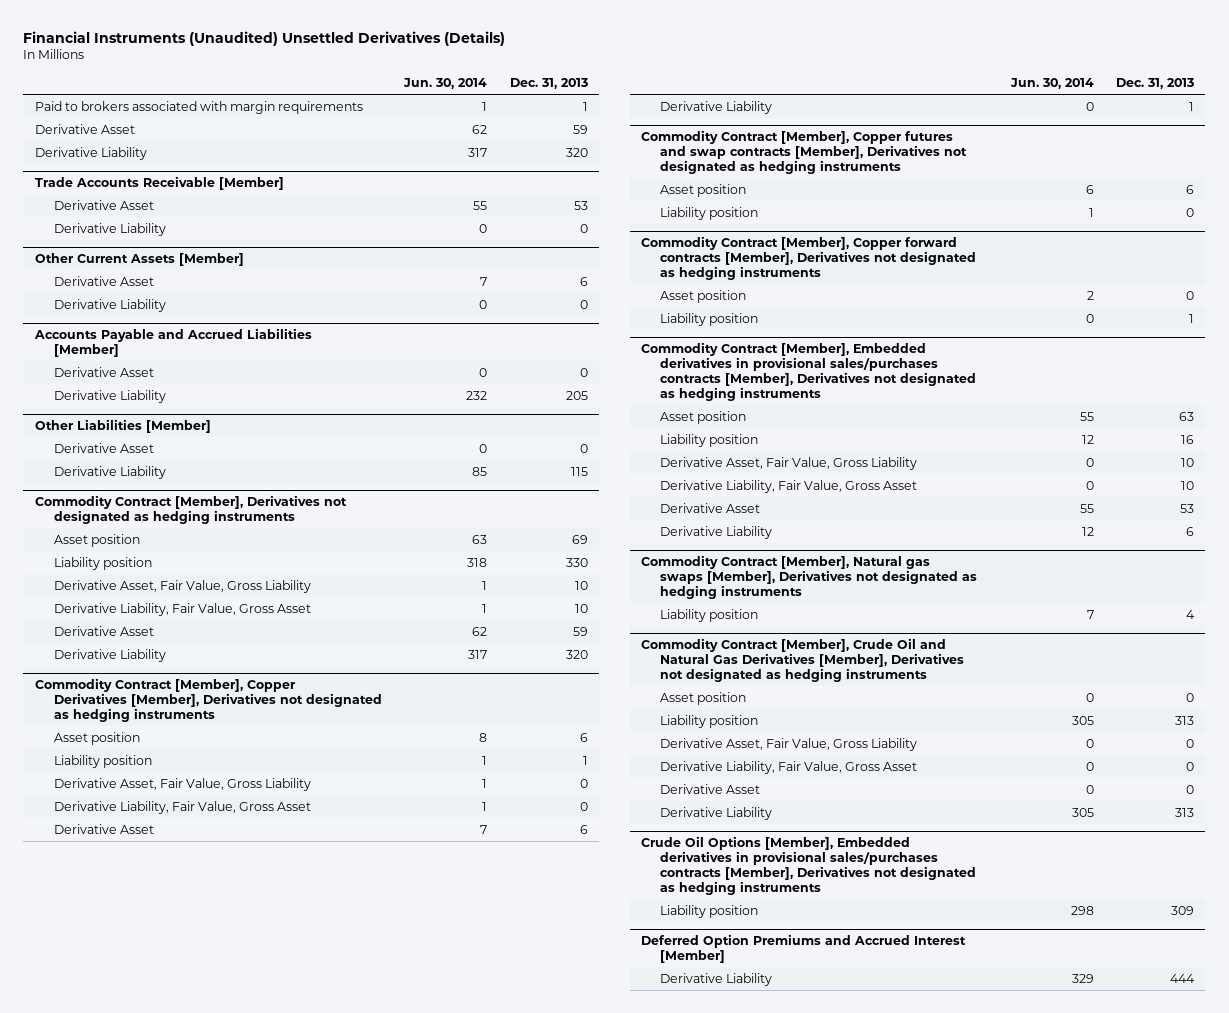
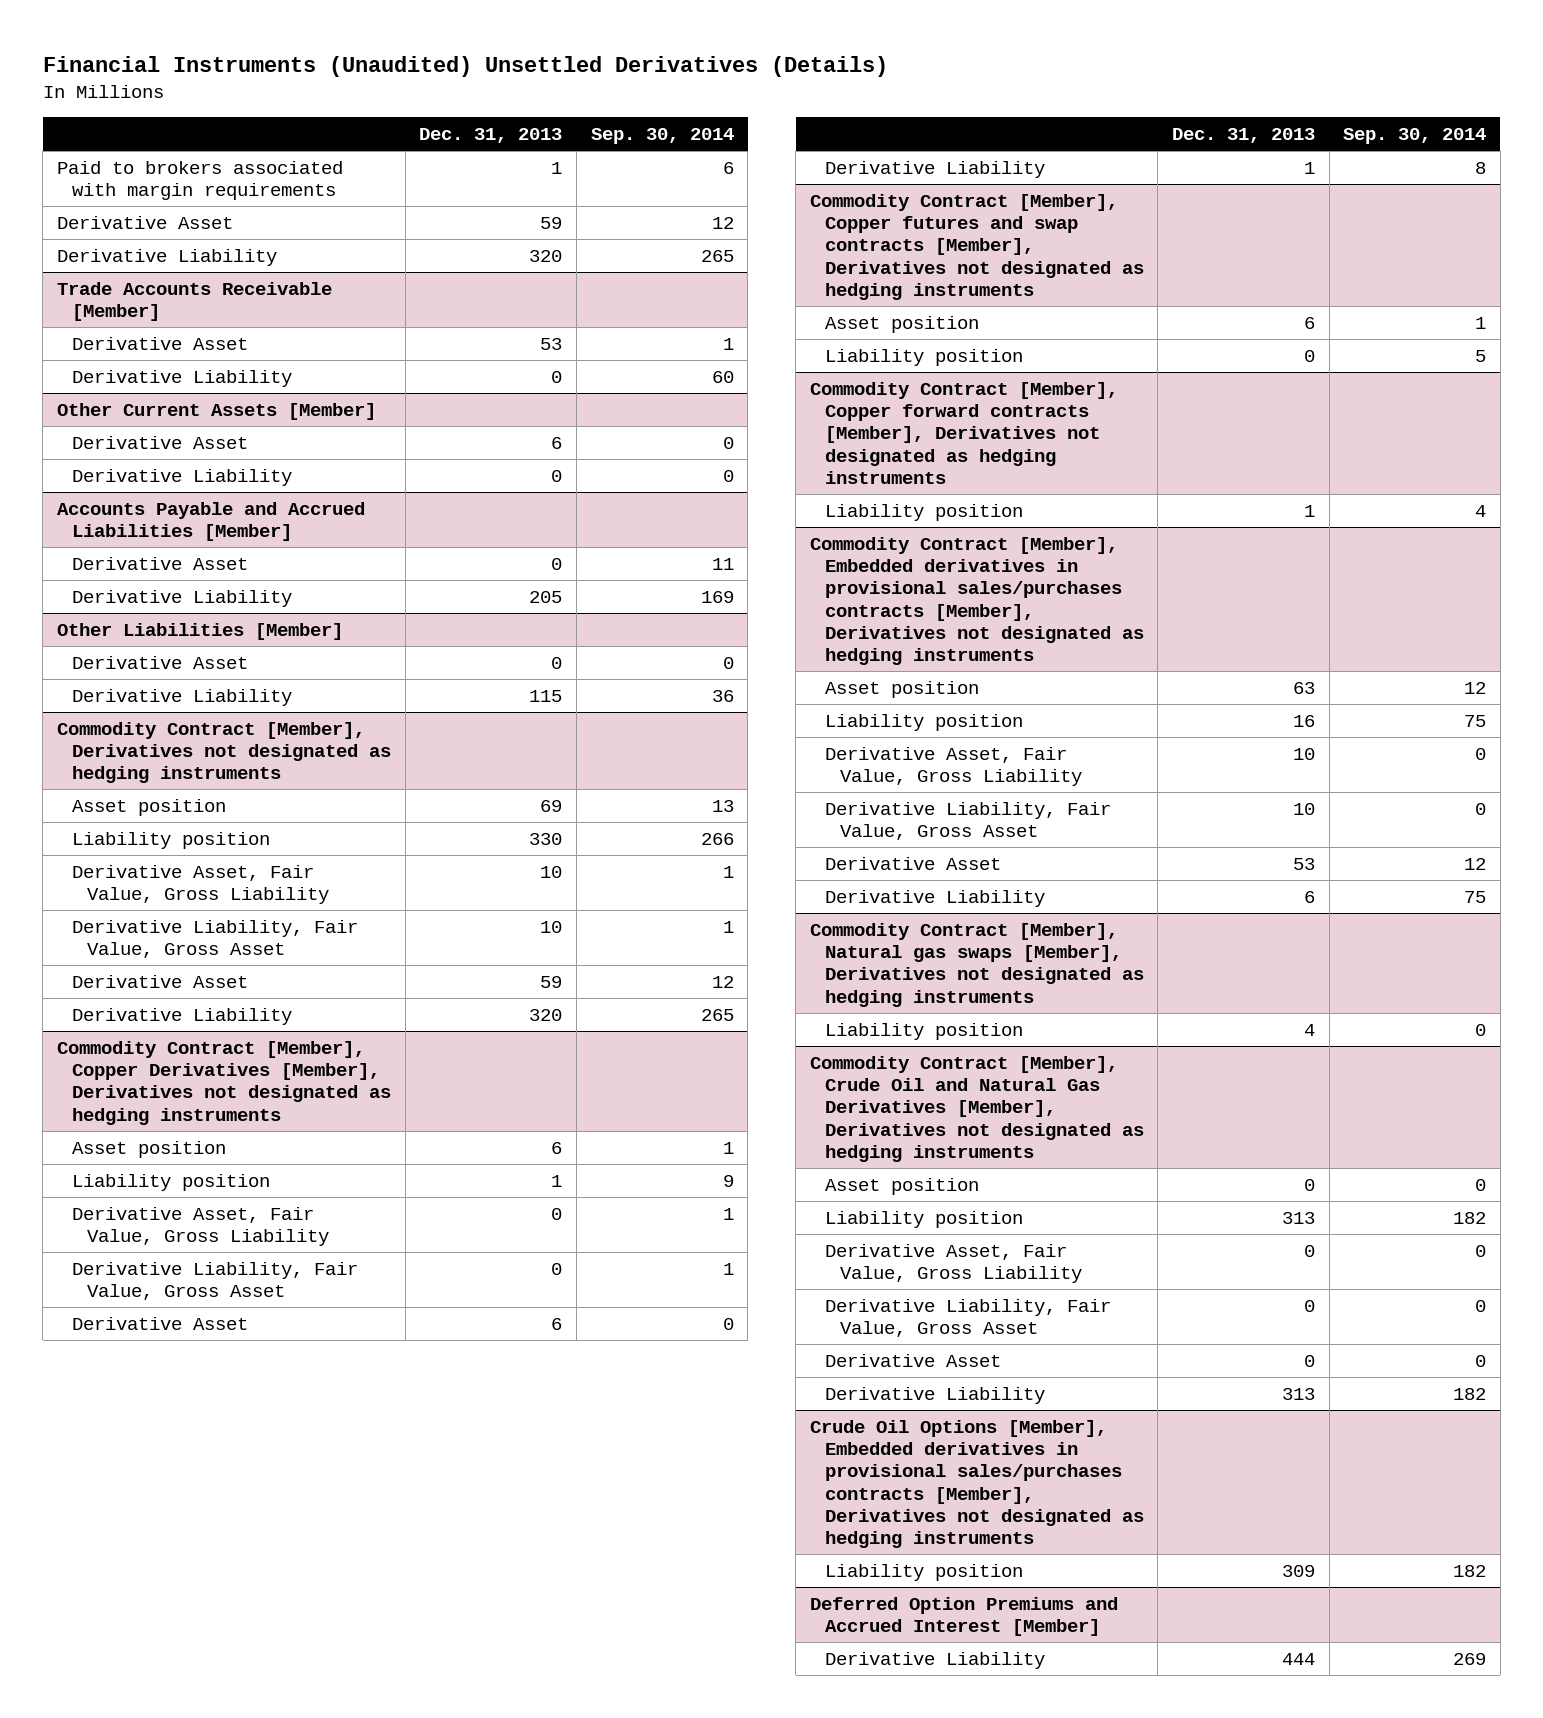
[403,78,488,90] Jun. 30, 2014 -> none
none -> [590,128,734,145] Sep. 30, 2014
[660,289,747,303] Asset position -> none

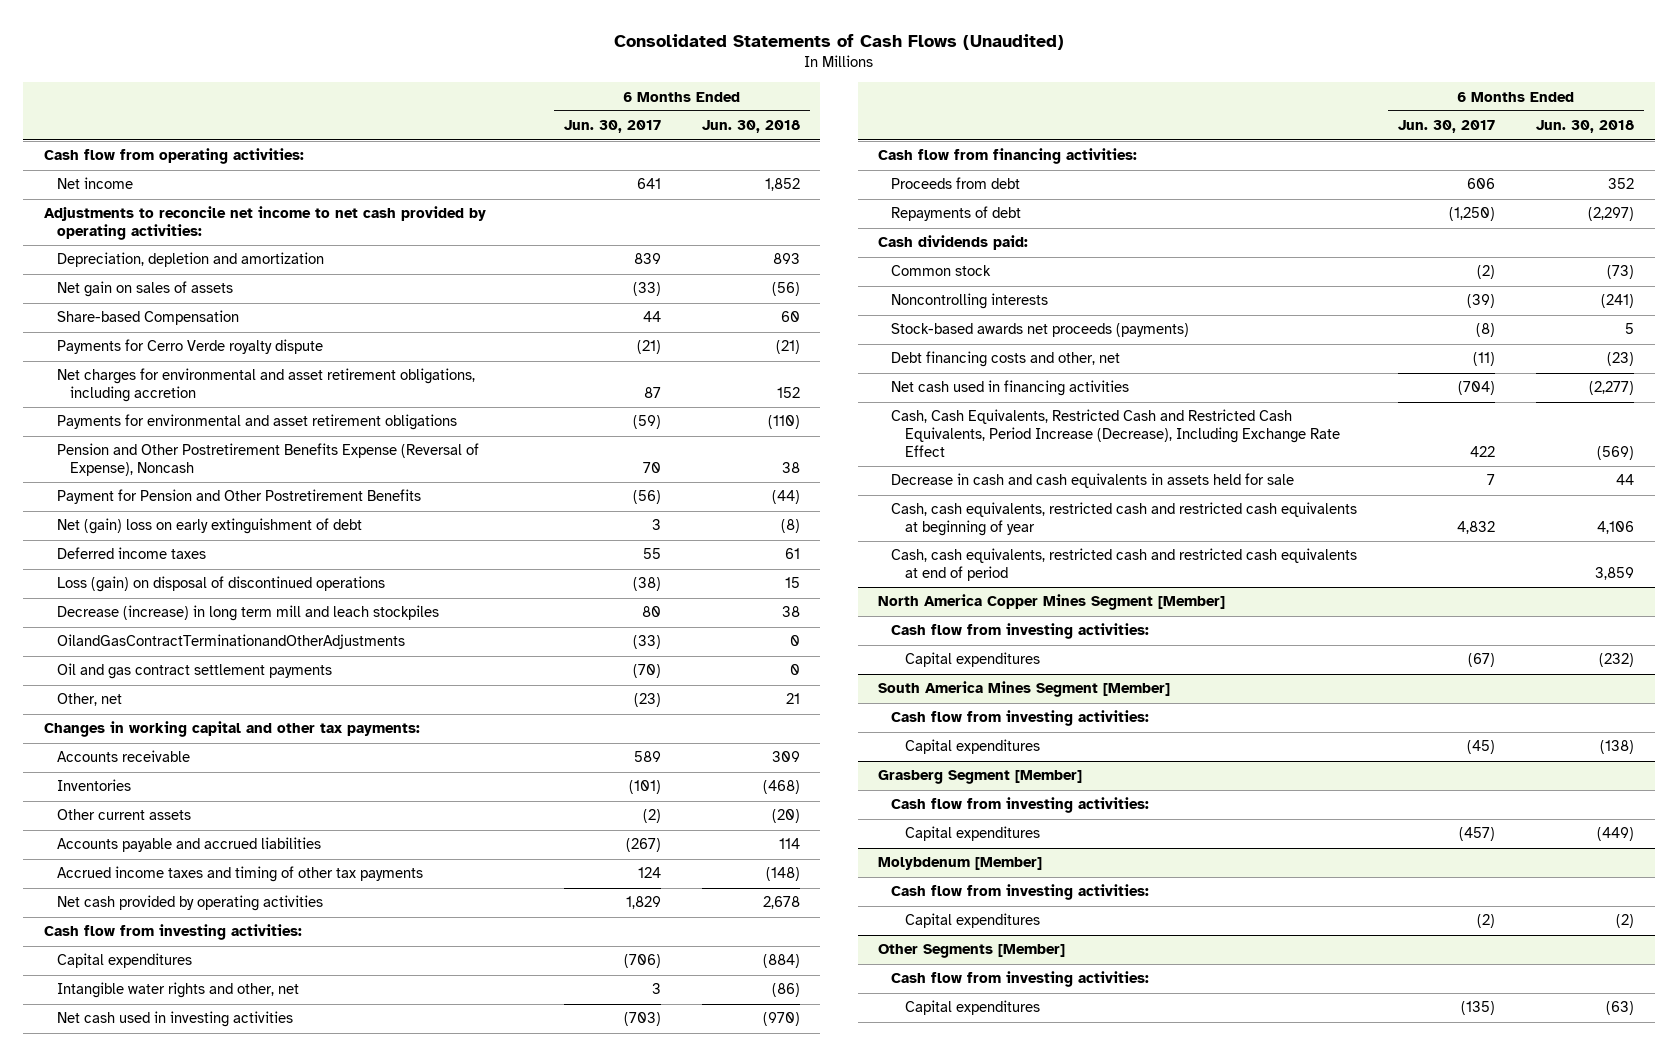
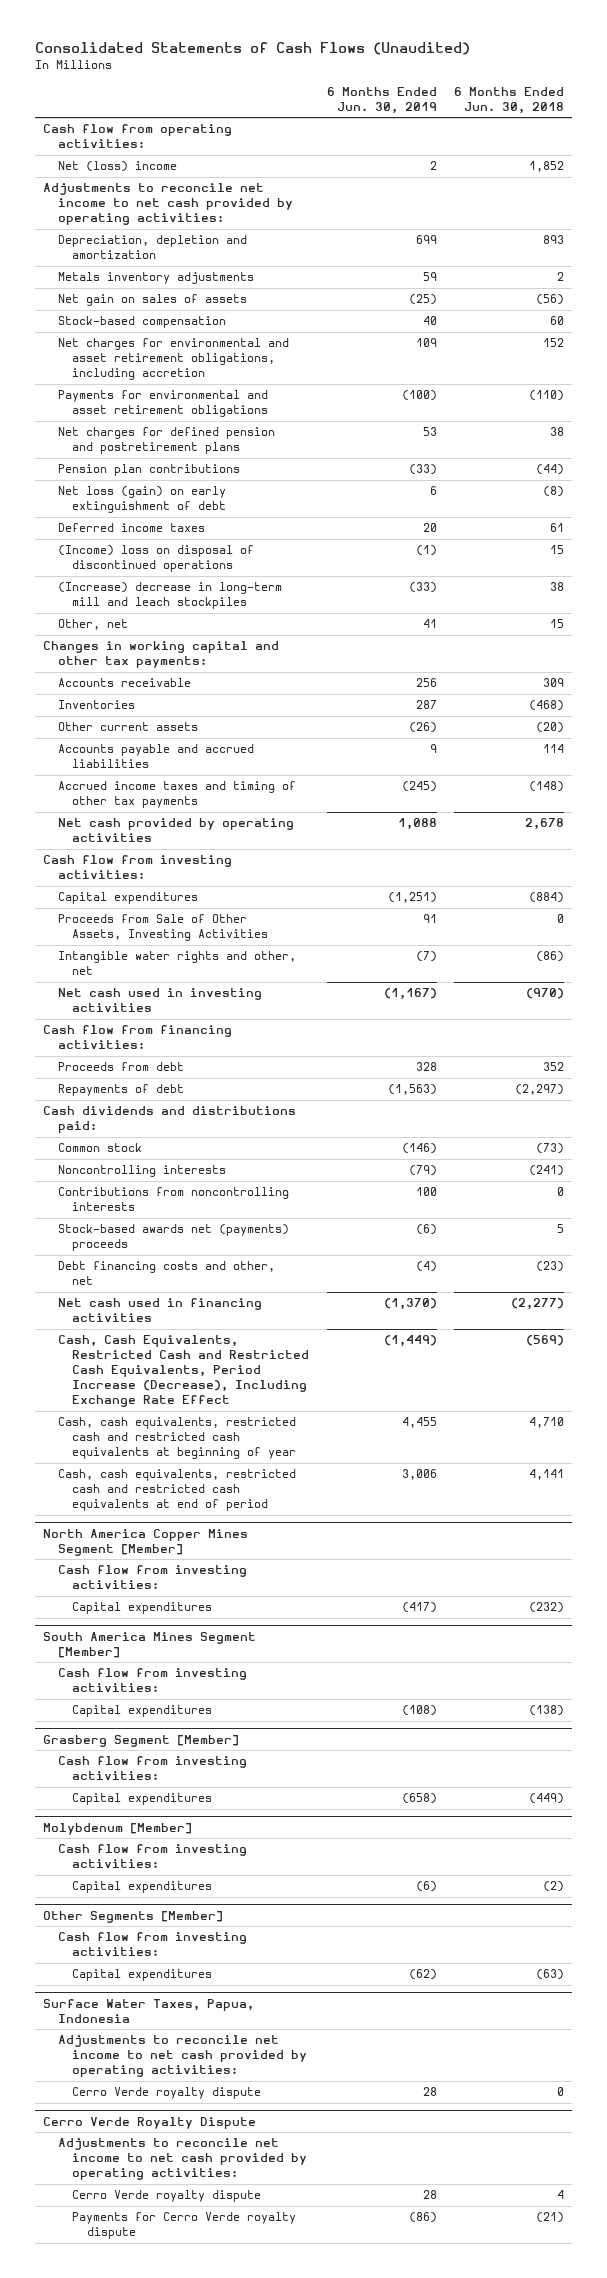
[563,120,661,134] Jun. 30, 2017 -> none
none -> [326,86,437,114] 6 Months Ended Jun. 30, 2019
[56,177,133,190] Net income -> [57,161,177,173] Net (loss) income
none -> [57,272,254,285] Metals inventory adjustments
[56,339,323,355] Payments for Cerro Verde royalty dispute -> none
[56,310,239,326] Share-based Compensation -> [57,316,226,329] Stock-based compensation
[56,443,479,477] Pension and Other Postretirement Benefits Expense (Reversal of Expense), Noncash -> [57,427,275,455] Net charges for defined pension and postretirement plans
[56,489,421,505] Payment for Pension and Other Postretirement Benefits -> [57,464,240,477] Pension plan contributions
[56,518,362,535] Net (gain) loss on early extinguishment of debt -> [57,486,227,514] Net loss (gain) on early extinguishment of debt
[56,634,405,650] OilandGasContractTerminationandOtherAdjustments -> none
[56,663,332,680] Oil and gas contract settlement payments -> none
[56,576,385,593] Loss (gain) on disposal of discontinued operations -> [57,545,254,573] (Income) loss on disposal of discontinued operations
[56,605,439,622] Decrease (increase) in long term mill and leach stockpiles -> [57,582,282,610] (Increase) decrease in long-term mill and leach stockpiles
[785,693,800,705] 21 -> [549,619,564,629] 15
none -> [57,914,269,942] Proceeds from Sale of Other Assets, Investing Activities
[878,235,1029,251] Cash dividends paid: -> [43,1106,297,1134] Cash dividends and distributions paid:
none -> [57,1187,289,1212] Contributions from noncontrolling interests
[891,323,1190,338] Stock-based awards net proceeds (payments) -> [57,1224,289,1252] Stock-based awards net (payments) proceeds
[891,473,1295,489] Decrease in cash and cash equivalents in assets held for sale -> none
[1597,521,1635,535] 4,106 -> [528,1417,564,1429] 4,710
[1595,567,1635,581] 3,859 -> [528,1469,564,1481] 4,141
none -> [43,1998,255,2023] Surface Water Taxes, Papua, Indonesia
none -> [57,2035,308,2078] Adjustments to reconcile net income to net cash provided by operating activities:
none -> [72,2087,262,2100] Cerro Verde royalty dispute
none -> [43,2116,257,2129] Cerro Verde Royalty Dispute
none -> [57,2138,308,2181] Adjustments to reconcile net income to net cash provided by operating activities:
none -> [72,2190,262,2203] Cerro Verde royalty dispute
none -> [72,2212,297,2240] Payments for Cerro Verde royalty dispute

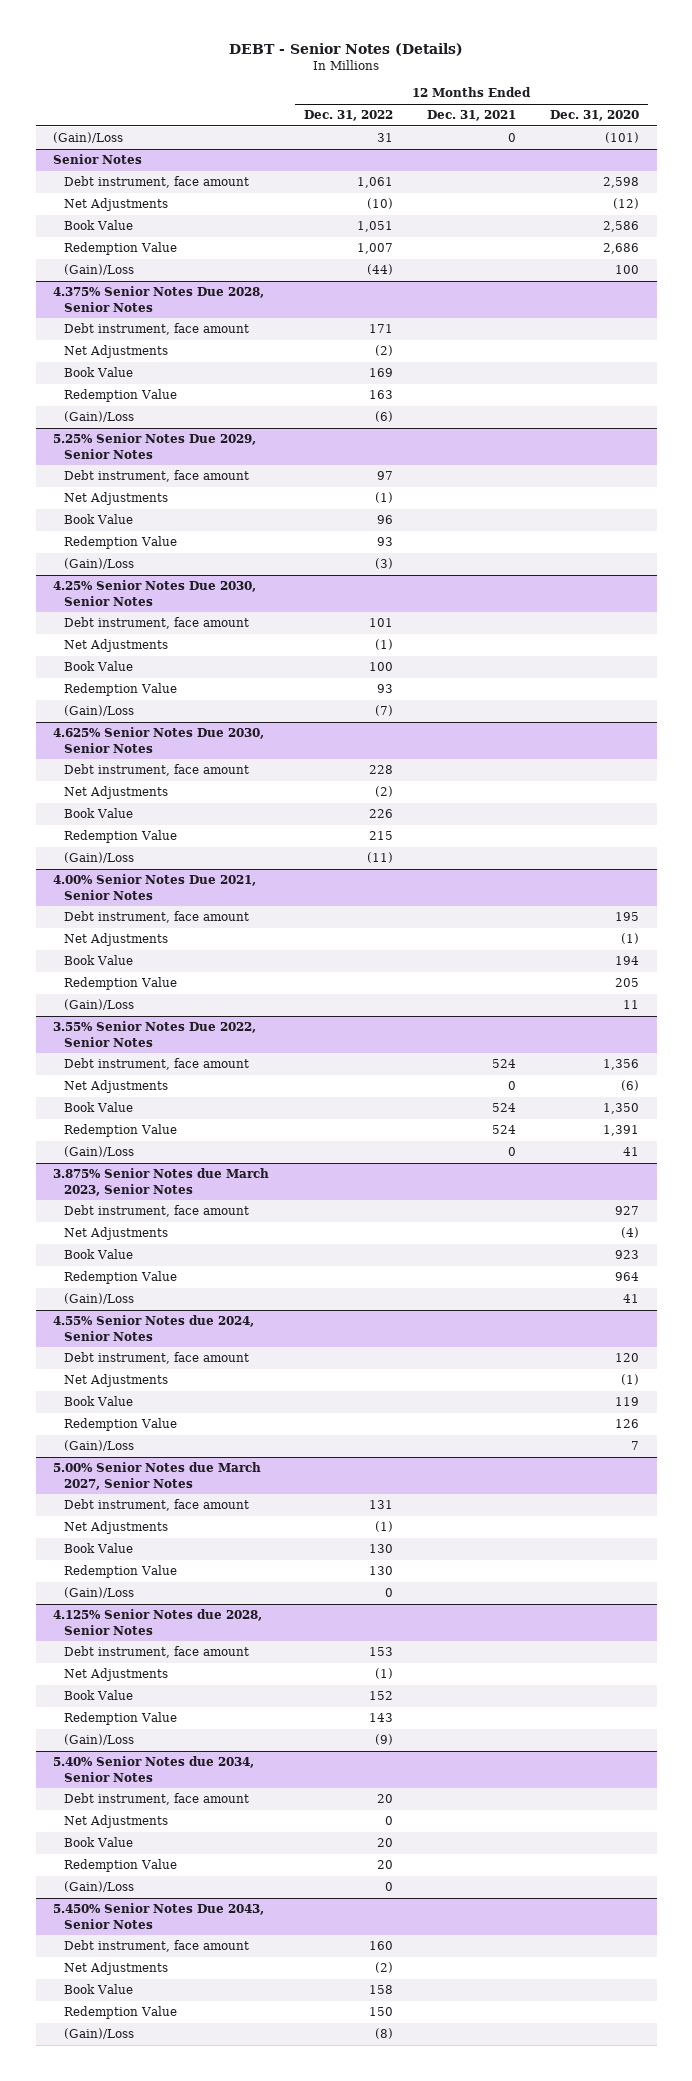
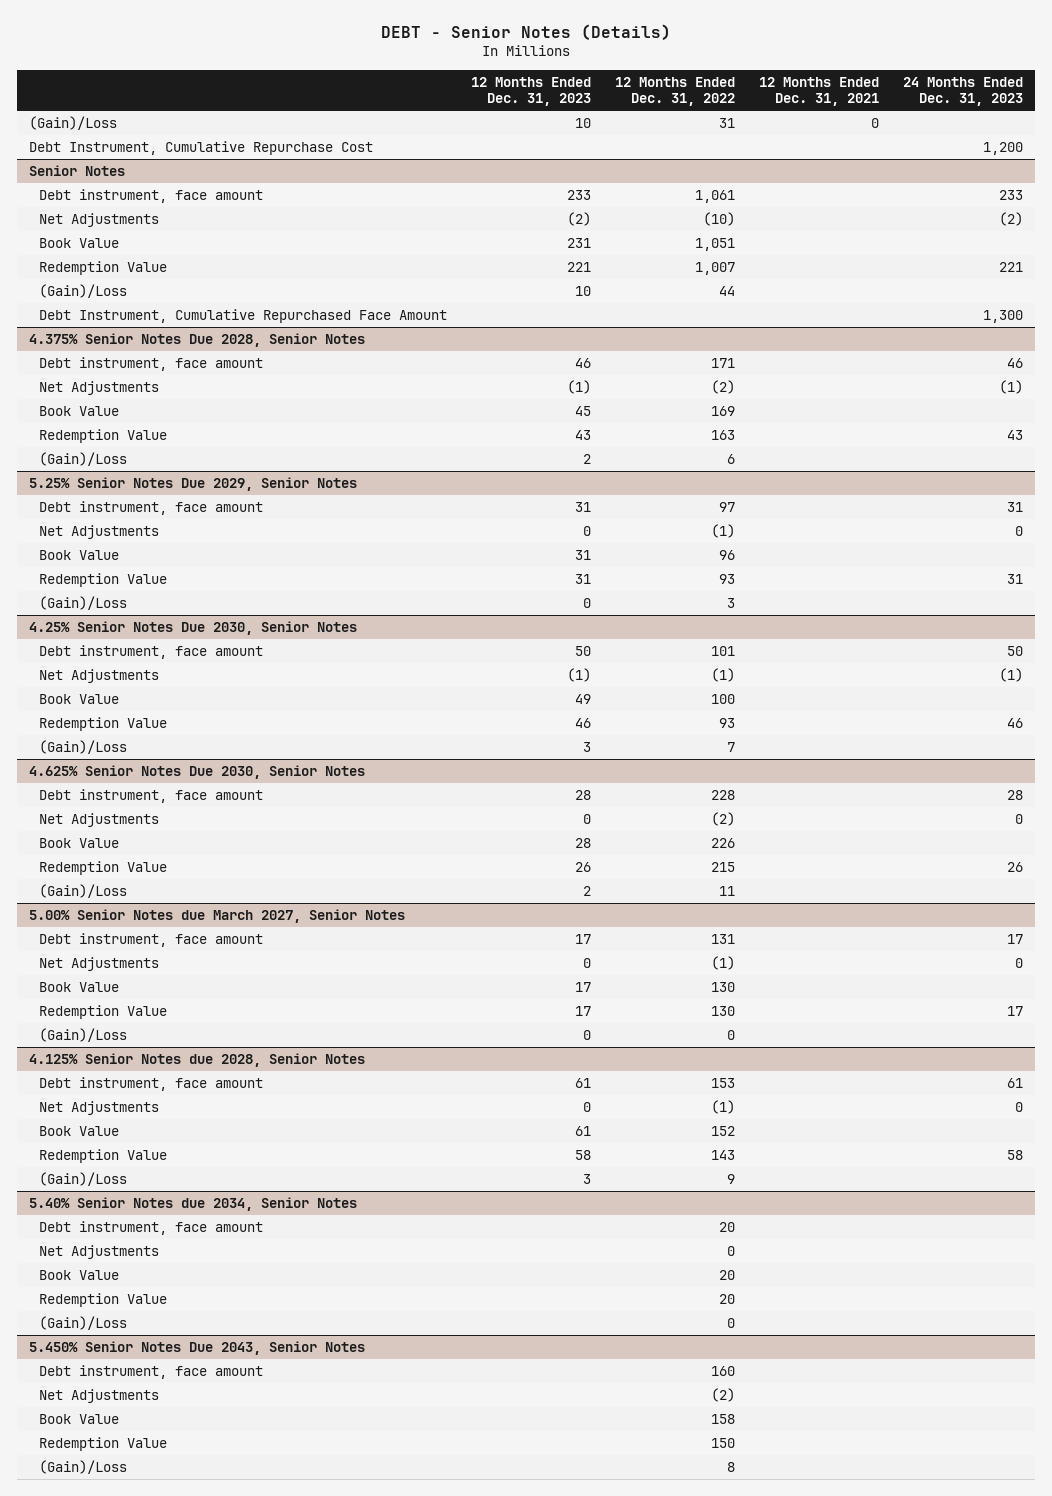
[550,110,640,122] Dec. 31, 2020 -> none
none -> [470,76,591,107] 12 Months Ended Dec. 31, 2023
none -> [903,76,1024,107] 24 Months Ended Dec. 31, 2023
none -> [28,140,373,155] Debt Instrument, Cumulative Repurchase Cost
[366,264,393,276] (44) -> [719,285,736,296] 44
none -> [38,308,447,323] Debt Instrument, Cumulative Repurchased Face Amount
[374,411,393,423] (6) -> [727,453,736,464] 6
[374,558,393,570] (3) -> [727,597,736,608] 3
[374,705,393,717] (7) -> [727,741,736,752] 7
[53,874,257,900] 4.00% Senior Notes Due 2021, Senior Notes -> none
[63,911,249,924] Debt instrument, face amount -> none
[63,933,168,947] Net Adjustments -> none
[63,955,133,966] Book Value -> none
[63,977,177,991] Redemption Value -> none
[63,999,134,1011] (Gain)/Loss -> none
[53,1021,257,1047] 3.55% Senior Notes Due 2022, Senior Notes -> none
[63,1058,249,1071] Debt instrument, face amount -> none
[63,1080,168,1094] Net Adjustments -> none
[63,1102,133,1113] Book Value -> none
[63,1124,177,1138] Redemption Value -> none
[63,1146,134,1158] (Gain)/Loss -> none
[53,1168,270,1196] 3.875% Senior Notes due March 2023, Senior Notes -> none
[63,1205,249,1218] Debt instrument, face amount -> none
[63,1227,168,1241] Net Adjustments -> none
[63,1249,133,1260] Book Value -> none
[63,1271,177,1285] Redemption Value -> none
[63,1293,134,1305] (Gain)/Loss -> none
[53,1315,255,1341] 4.55% Senior Notes due 2024, Senior Notes -> none
[63,1352,249,1365] Debt instrument, face amount -> none
[63,1374,168,1388] Net Adjustments -> none
[63,1396,133,1407] Book Value -> none
[63,1418,177,1432] Redemption Value -> none
[63,1440,134,1452] (Gain)/Loss -> none
[366,852,393,864] (11) -> [719,885,736,896] 11
[374,1734,393,1746] (9) -> [727,1173,736,1184] 9
[374,2028,393,2040] (8) -> [727,1461,736,1472] 8

